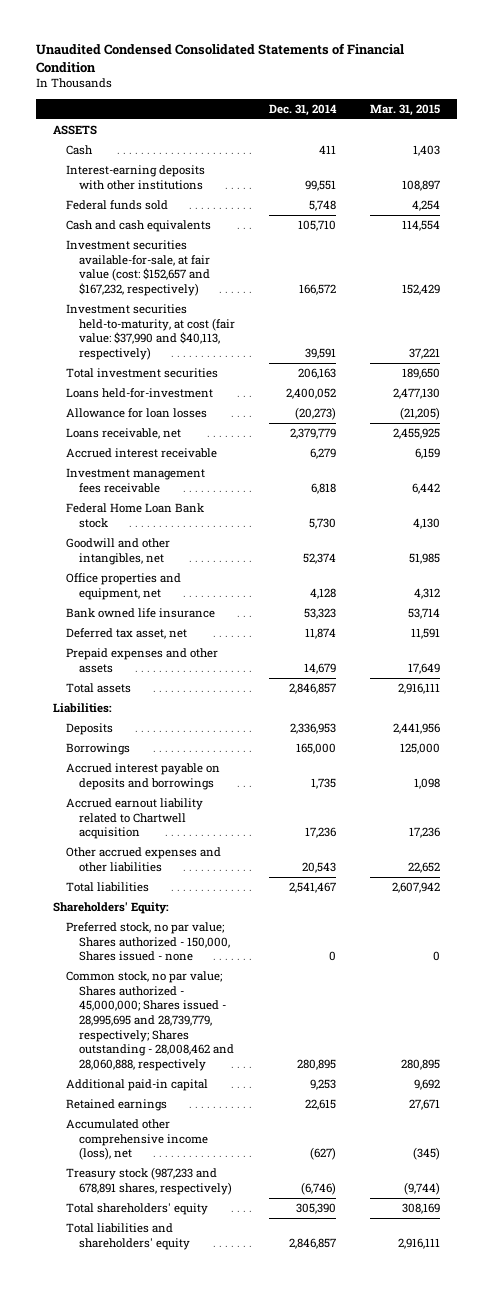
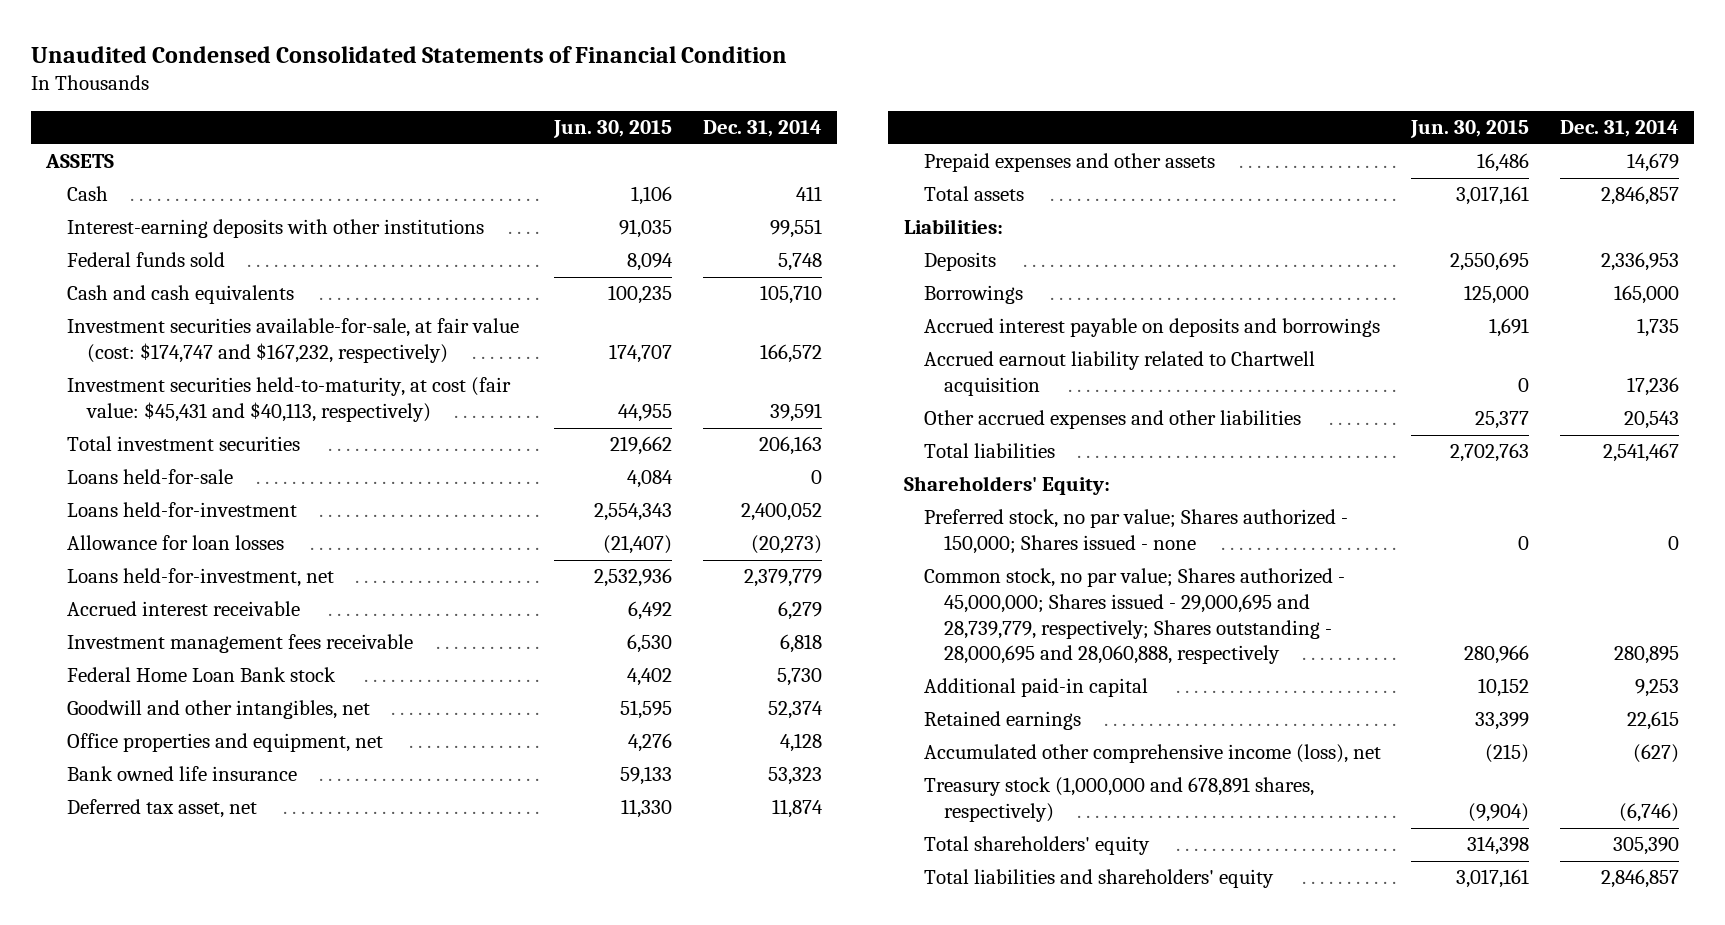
[370,103,441,116] Mar. 31, 2015 -> none
none -> [553,120,673,139] Jun. 30, 2015
[66,240,210,296] Investment securities available-for-sale, at fair value (cost: $152,657 and $167,232, respectively) -> [66,318,519,363] Investment securities available-for-sale, at fair value (cost: $174,747 and $167,232, respectively)
[66,304,235,360] Investment securities held-to-maturity, at cost (fair value: $37,990 and $40,113, respectively) -> [66,377,511,422] Investment securities held-to-maturity, at cost (fair value: $45,431 and $40,113, respectively)
none -> [66,469,233,485] Loans held-for-sale
[66,428,182,440] Loans receivable, net -> [66,568,334,588] Loans held-for-investment, net
[66,922,230,962] Preferred stock, no par value; Shares authorized - 150,000, Shares issued - none -> [923,509,1348,554] Preferred stock, no par value; Shares authorized - 150,000; Shares issued - none
[66,971,234,1071] Common stock, no par value; Shares authorized - 45,000,000; Shares issued - 28,995,695 and 28,739,779, respectively; Shares outstanding - 28,008,462 and 28,060,888, respectively -> [923,568,1345,665] Common stock, no par value; Shares authorized - 45,000,000; Shares issued - 29,000,695 and 28,739,779, respectively; Shares outstanding - 28,000,695 and 28,060,888, respectively
[66,1167,232,1195] Treasury stock (987,233 and 678,891 shares, respectively) -> [923,777,1314,822] Treasury stock (1,000,000 and 678,891 shares, respectively)

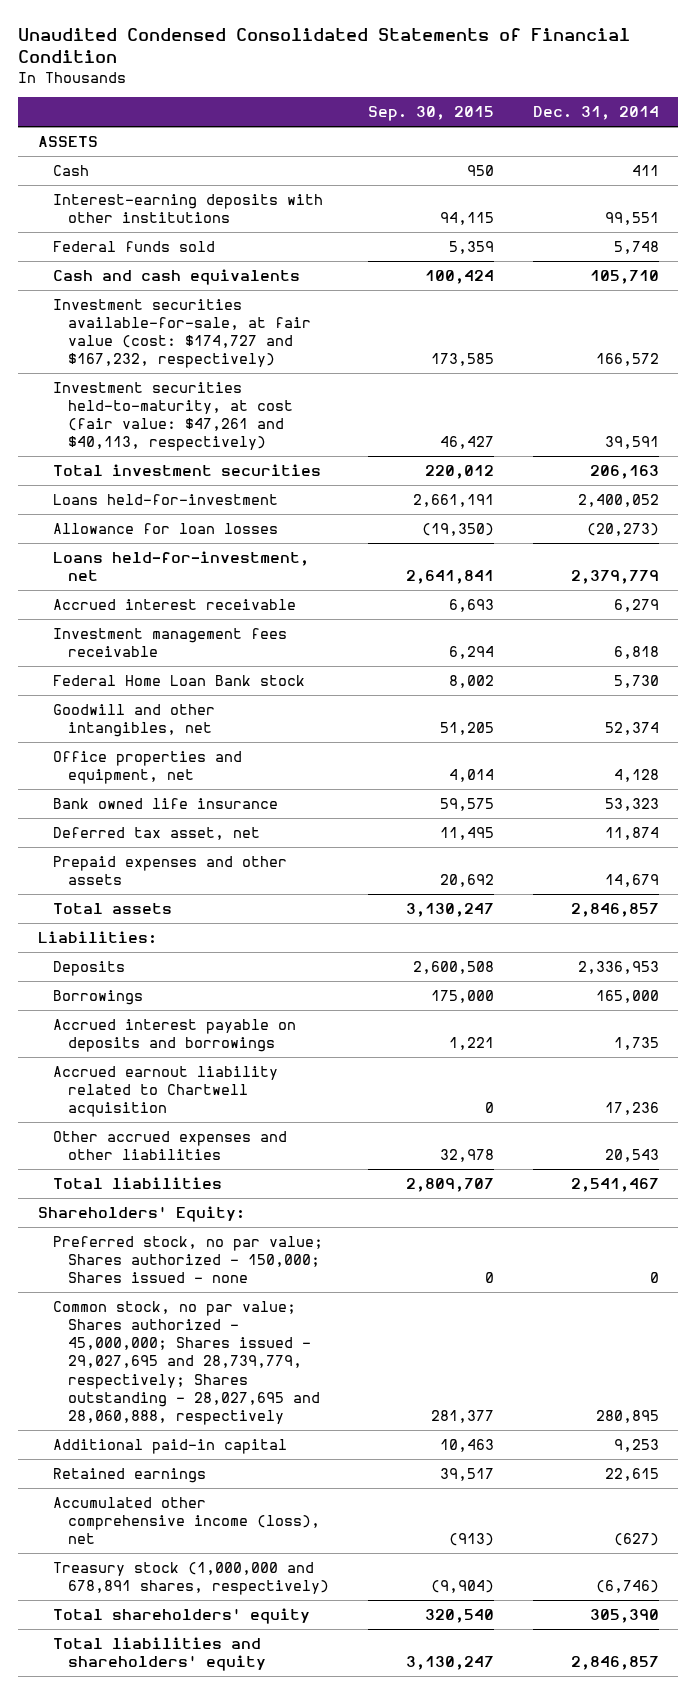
[553,120,673,139] Jun. 30, 2015 -> none
none -> [367,106,494,122] Sep. 30, 2015
[66,318,519,363] Investment securities available-for-sale, at fair value (cost: $174,747 and $167,232, respectively) -> [52,299,312,369] Investment securities available-for-sale, at fair value (cost: $174,727 and $167,232, respectively)
[66,377,511,422] Investment securities held-to-maturity, at cost (fair value: $45,431 and $40,113, respectively) -> [52,382,294,452] Investment securities held-to-maturity, at cost (fair value: $47,261 and $40,113, respectively)
[66,469,233,485] Loans held-for-sale -> none
[923,568,1345,665] Common stock, no par value; Shares authorized - 45,000,000; Shares issued - 29,000,695 and 28,739,779, respectively; Shares outstanding - 28,000,695 and 28,060,888, respectively -> [52,1301,321,1425] Common stock, no par value; Shares authorized - 45,000,000; Shares issued - 29,027,695 and 28,739,779, respectively; Shares outstanding - 28,027,695 and 28,060,888, respectively

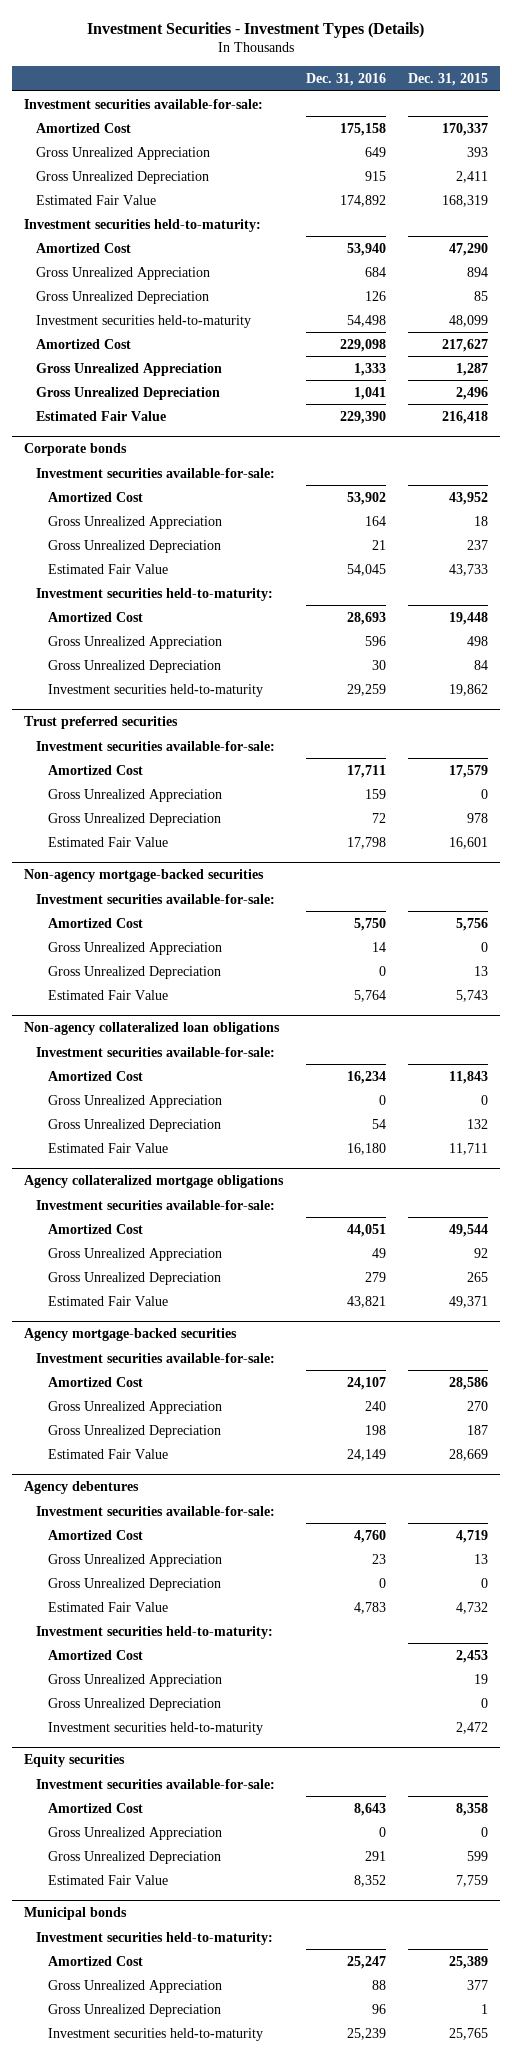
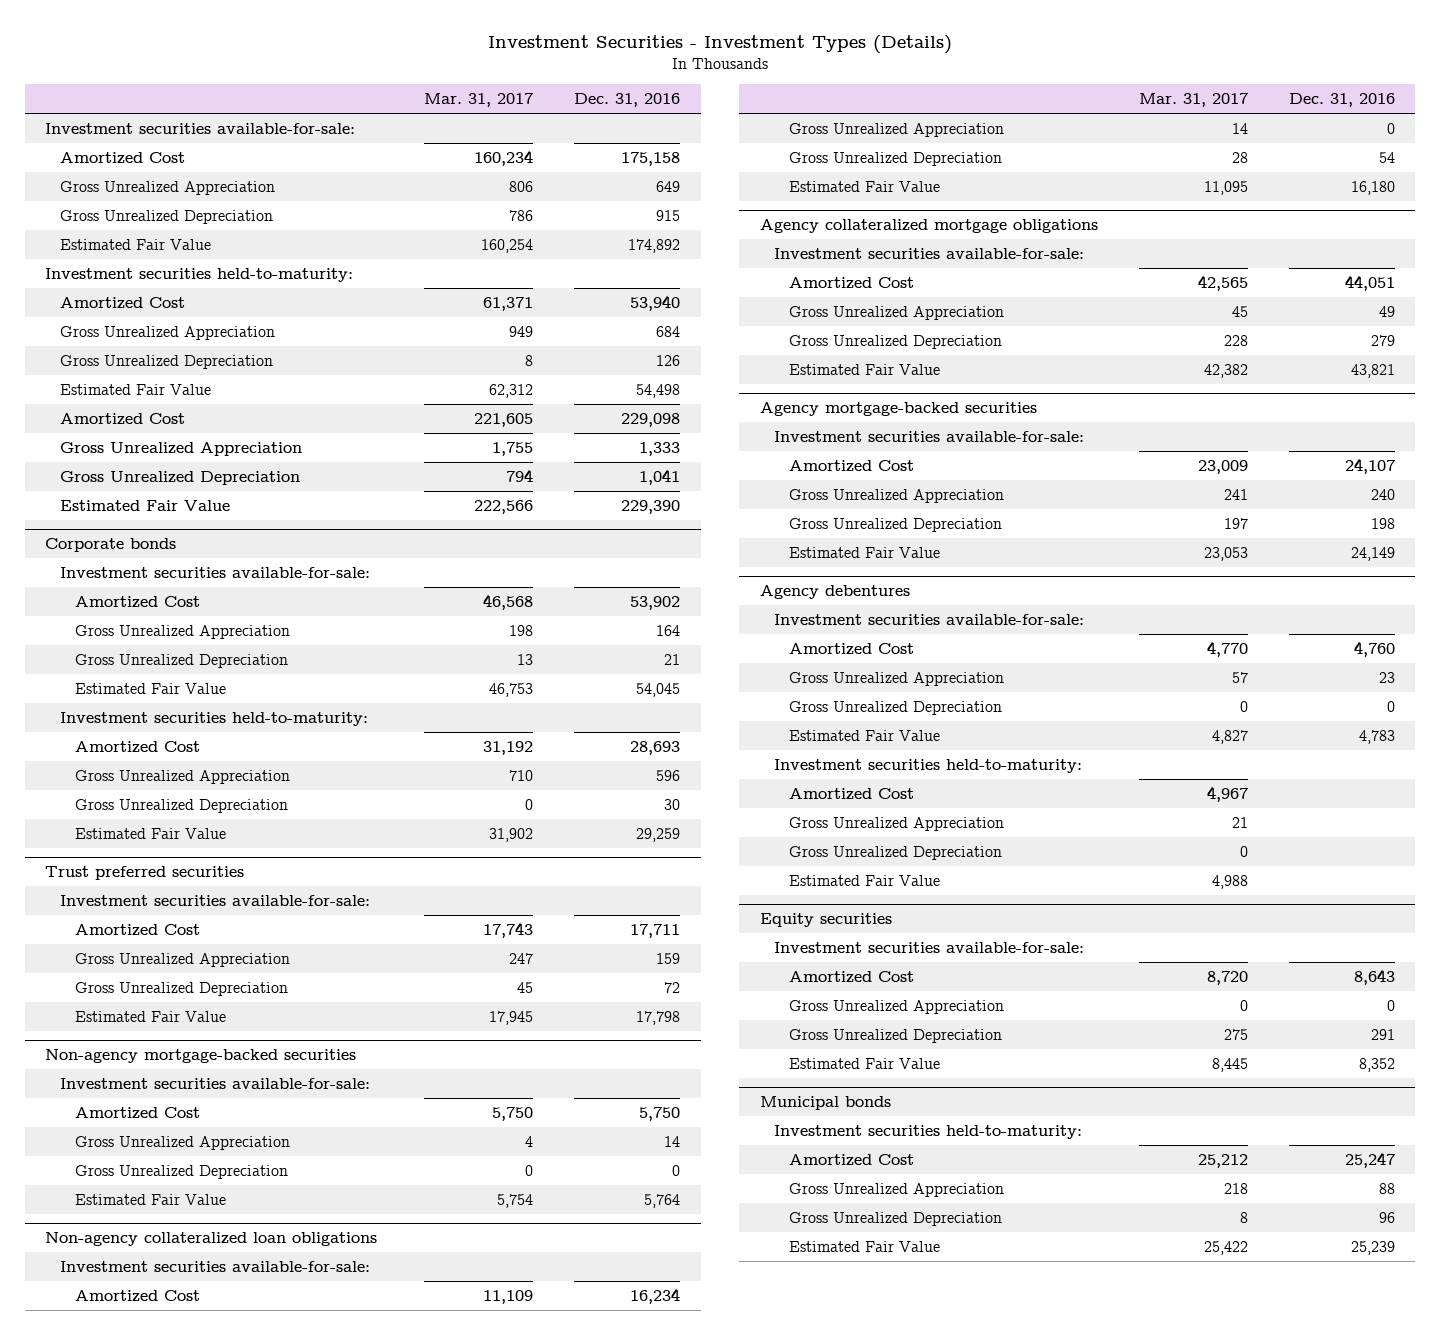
[408,72,489,86] Dec. 31, 2015 -> none
none -> [424,93,534,108] Mar. 31, 2017
[35,314,251,328] Investment securities held-to-maturity -> [60,383,212,395] Estimated Fair Value
[48,683,264,697] Investment securities held-to-maturity -> [74,827,226,839] Estimated Fair Value
[48,1721,264,1735] Investment securities held-to-maturity -> [789,874,941,886] Estimated Fair Value
[48,2027,264,2041] Investment securities held-to-maturity -> [789,1240,941,1252] Estimated Fair Value

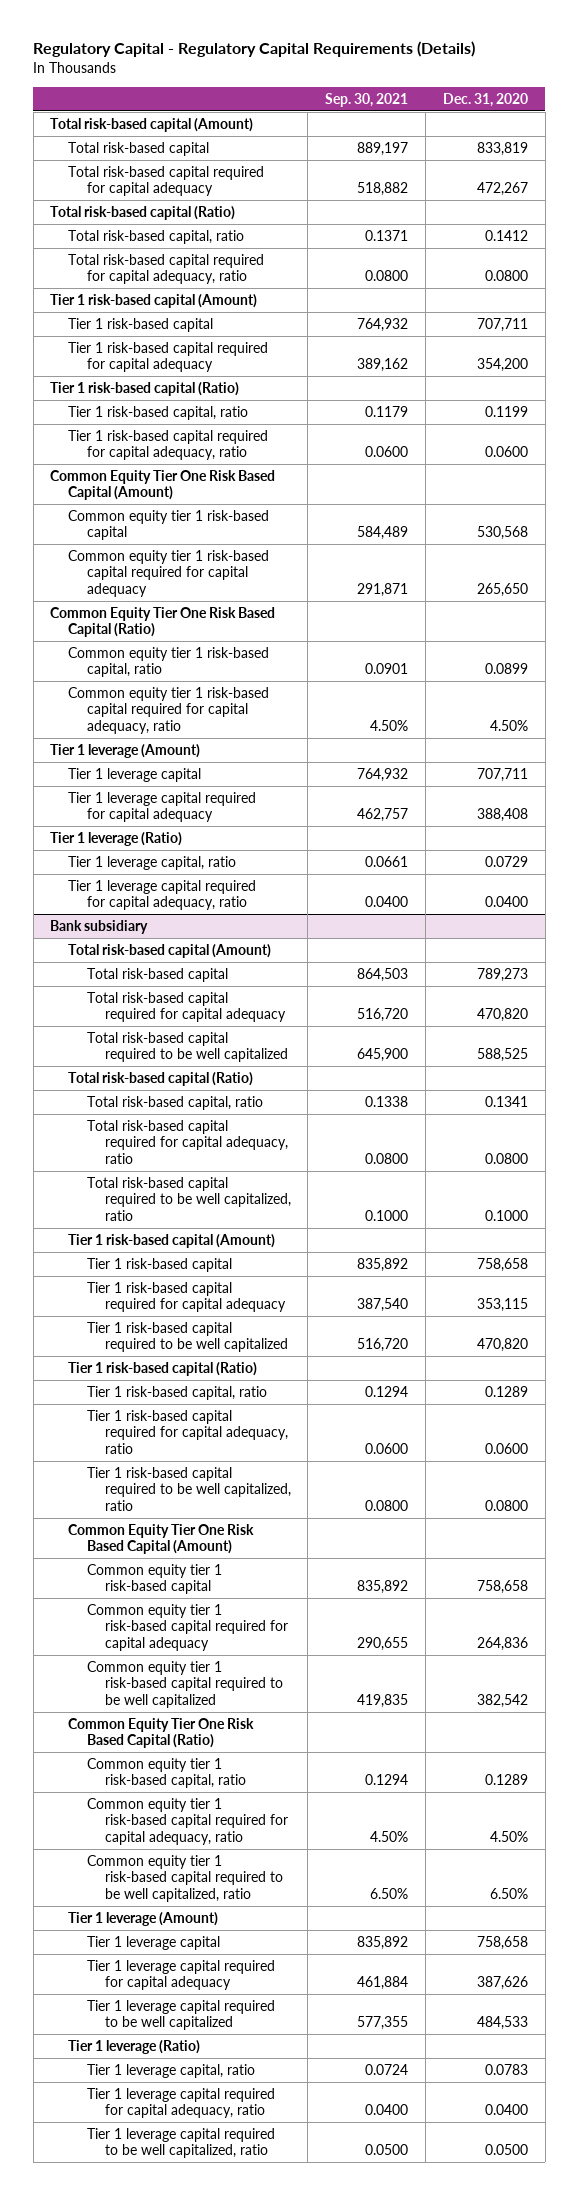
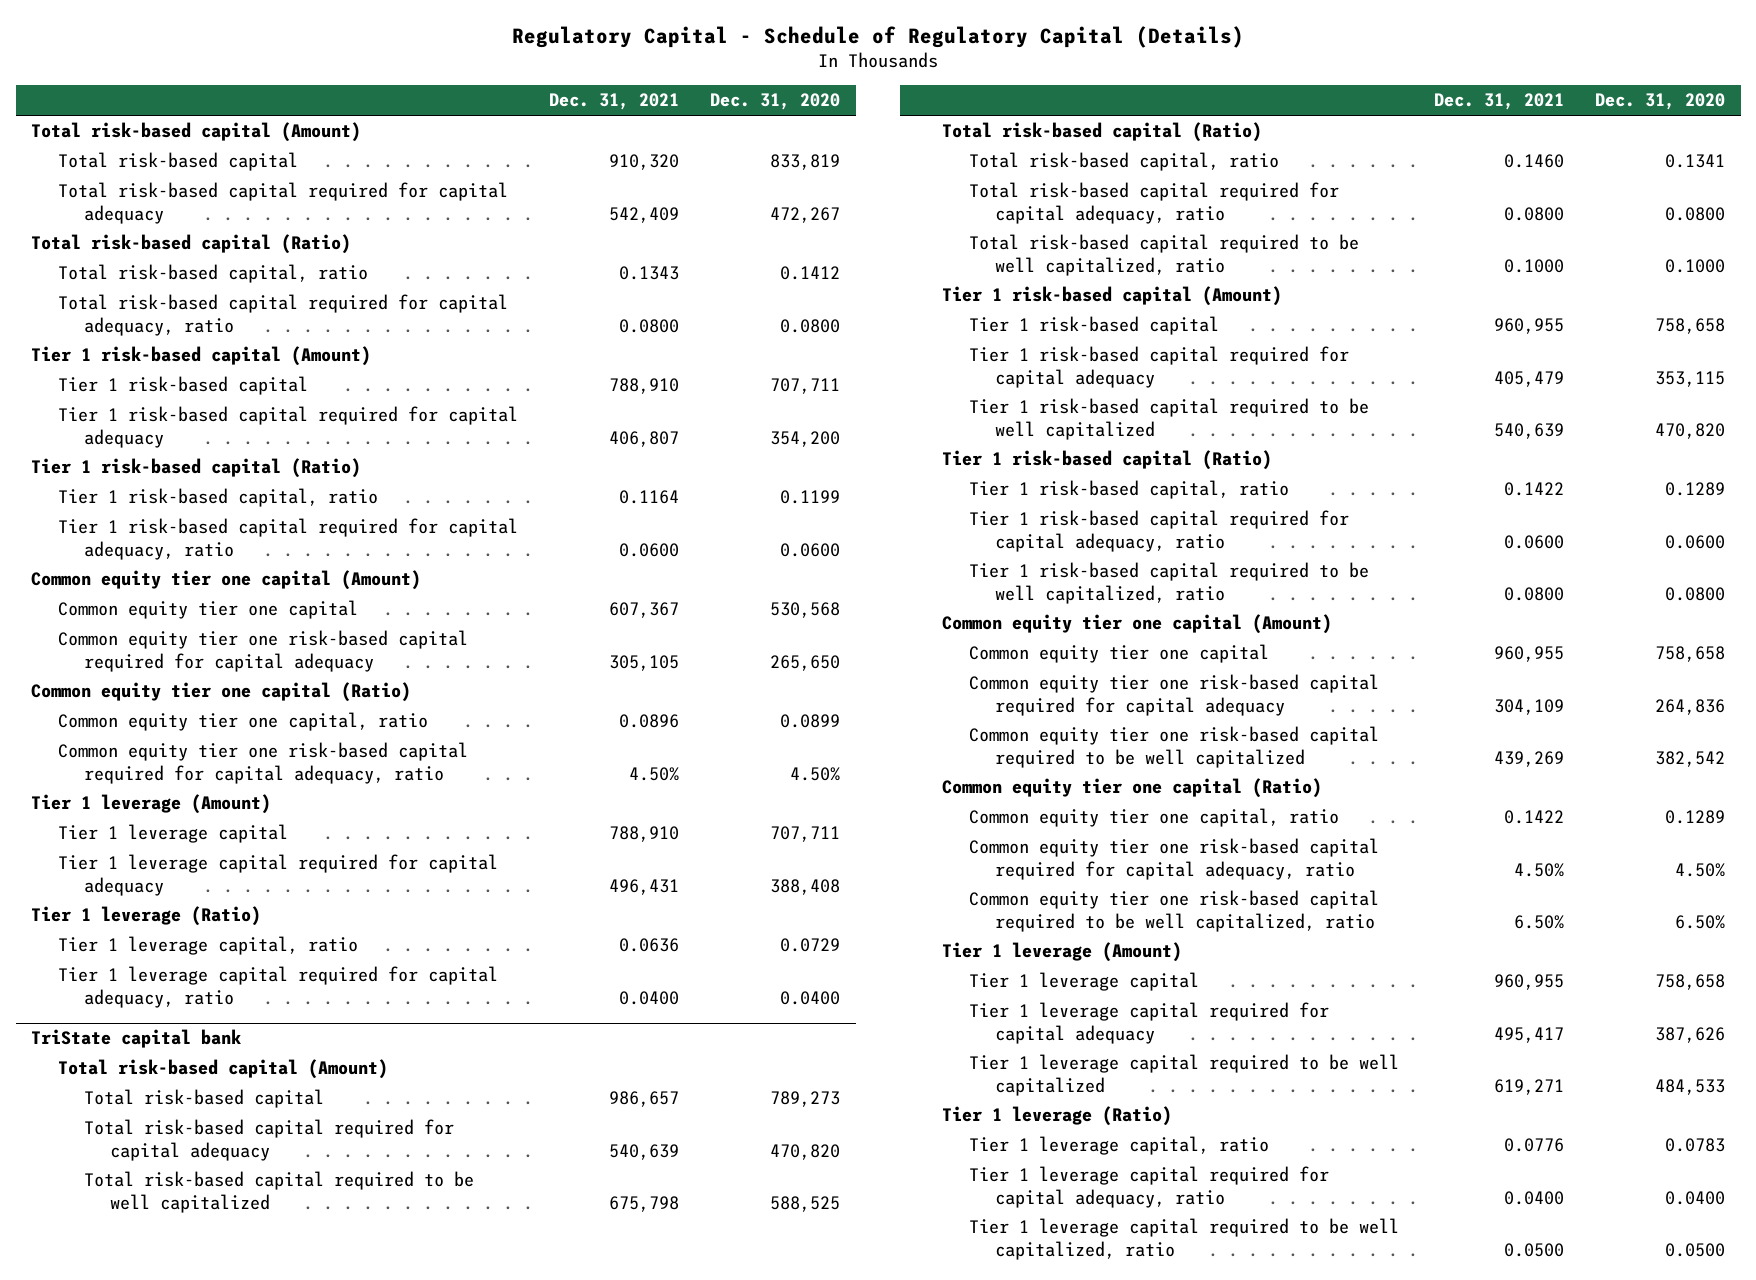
[33,41,476,58] Regulatory Capital - Regulatory Capital Requirements (Details) -> [512,26,1245,49] Regulatory Capital - Schedule of Regulatory Capital (Details)
[325,92,409,107] Sep. 30, 2021 -> none
none -> [548,93,679,111] Dec. 31, 2021
[50,470,276,501] Common Equity Tier One Risk Based Capital (Amount) -> [31,570,422,591] Common equity tier one capital (Amount)
[68,510,270,541] Common equity tier 1 risk-based capital -> [57,600,358,620] Common equity tier one capital
[68,550,270,597] Common equity tier 1 risk-based capital required for capital adequacy -> [57,630,468,672] Common equity tier one risk-based capital required for capital adequacy
[50,607,276,638] Common Equity Tier One Risk Based Capital (Ratio) -> [31,682,412,703] Common equity tier one capital (Ratio)
[68,647,270,678] Common equity tier 1 risk-based capital, ratio -> [57,712,428,732] Common equity tier one capital, ratio
[68,687,270,734] Common equity tier 1 risk-based capital required for capital adequacy, ratio -> [57,742,468,784] Common equity tier one risk-based capital required for capital adequacy, ratio
[50,920,149,935] Bank subsidiary -> [31,1029,242,1049] TriState capital bank
[68,1524,255,1555] Common Equity Tier One Risk Based Capital (Amount) -> [942,614,1333,635] Common equity tier one capital (Amount)
[86,1564,222,1595] Common equity tier 1 risk-based capital -> [968,644,1269,664] Common equity tier one capital
[86,1604,288,1651] Common equity tier 1 risk-based capital required for capital adequacy -> [968,674,1379,716] Common equity tier one risk-based capital required for capital adequacy
[86,1661,283,1708] Common equity tier 1 risk-based capital required to be well capitalized -> [968,726,1379,768] Common equity tier one risk-based capital required to be well capitalized
[68,1718,255,1749] Common Equity Tier One Risk Based Capital (Ratio) -> [942,778,1323,799] Common equity tier one capital (Ratio)
[86,1758,246,1789] Common equity tier 1 risk-based capital, ratio -> [968,808,1339,828] Common equity tier one capital, ratio
[86,1798,288,1845] Common equity tier 1 risk-based capital required for capital adequacy, ratio -> [968,838,1379,880] Common equity tier one risk-based capital required for capital adequacy, ratio
[86,1855,283,1902] Common equity tier 1 risk-based capital required to be well capitalized, ratio -> [968,890,1379,932] Common equity tier one risk-based capital required to be well capitalized, ratio

